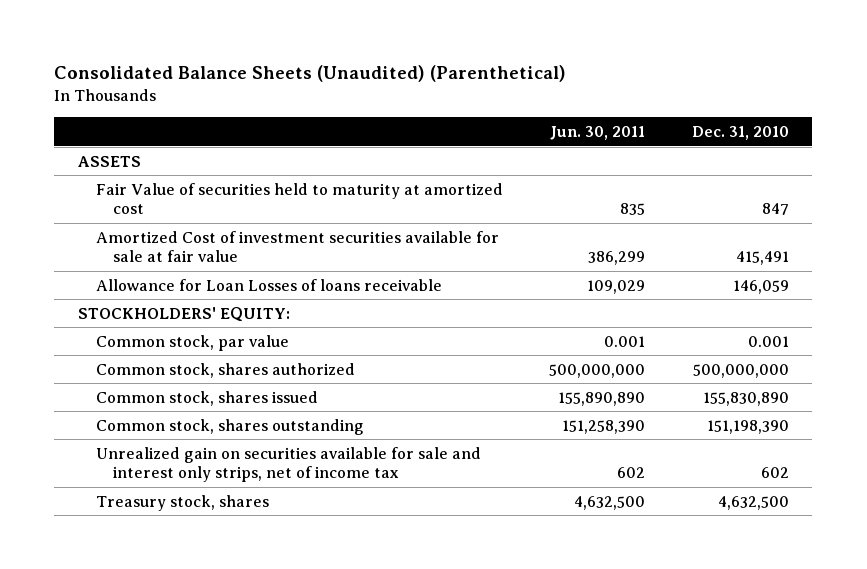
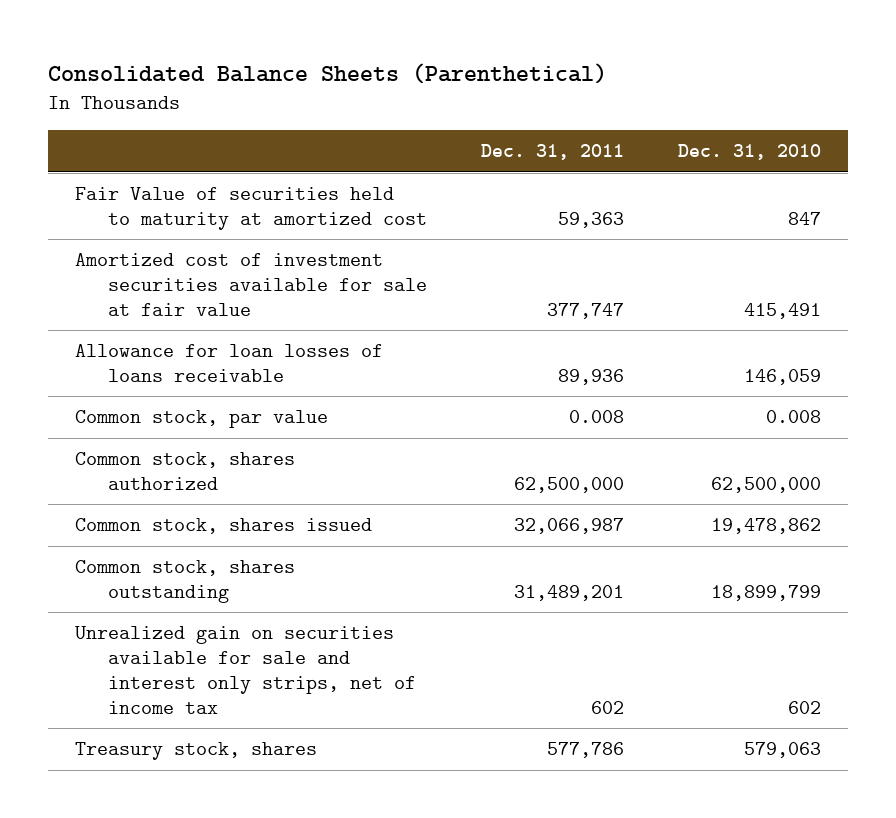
[54,65,567,83] Consolidated Balance Sheets (Unaudited) (Parenthetical) -> [47,62,607,84] Consolidated Balance Sheets (Parenthetical)
[550,126,646,141] Jun. 30, 2011 -> none
none -> [481,144,625,161] Dec. 31, 2011
[77,155,141,167] ASSETS -> none
[77,306,290,322] STOCKHOLDERS' EQUITY: -> none
[95,230,499,263] Amortized Cost of investment securities available for sale at fair value -> [74,253,428,316] Amortized cost of investment securities available for sale at fair value
[95,278,442,291] Allowance for Loan Losses of loans receivable -> [74,344,383,383] Allowance for loan losses of loans receivable
[747,335,789,347] 0.001 -> [766,410,822,424] 0.008
[692,363,789,378] 500,000,000 -> [711,477,822,494] 62,500,000
[702,391,789,406] 155,830,890 -> [711,518,822,535] 19,478,862
[706,419,789,434] 151,198,390 -> [711,585,822,602] 18,899,799
[717,495,789,510] 4,632,500 -> [744,742,822,759] 579,063

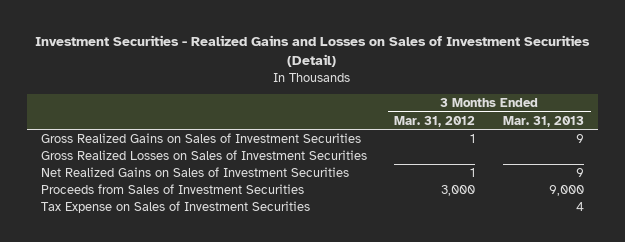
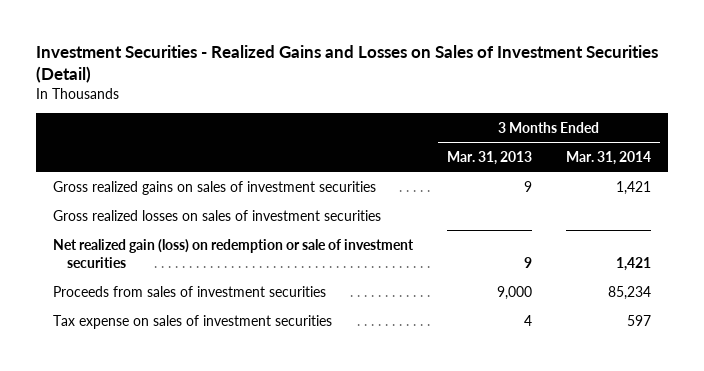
[394,115,476,127] Mar. 31, 2012 -> none
none -> [566,150,652,165] Mar. 31, 2014
[40,132,361,143] Gross Realized Gains on Sales of Investment Securities -> [52,180,376,195] Gross realized gains on sales of investment securities
[40,149,367,160] Gross Realized Losses on Sales of Investment Securities -> [52,209,381,221] Gross realized losses on sales of investment securities
[40,166,349,177] Net Realized Gains on Sales of Investment Securities -> [52,238,414,268] Net realized gain (loss) on redemption or sale of investment securities
[40,183,304,194] Proceeds from Sales of Investment Securities -> [52,285,326,297] Proceeds from sales of investment securities
[40,200,310,213] Tax Expense on Sales of Investment Securities -> [52,314,332,329] Tax expense on sales of investment securities

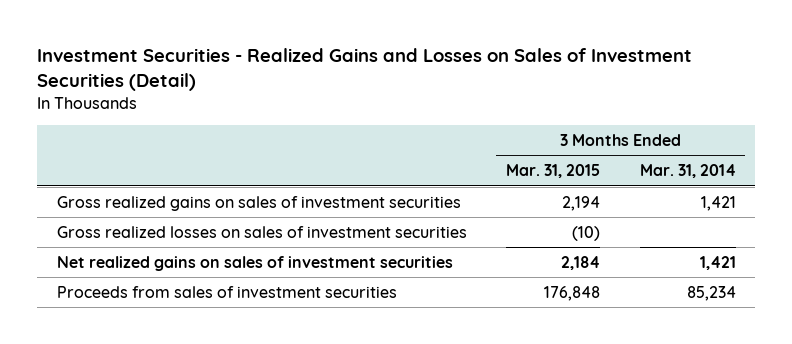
[447,150,533,165] Mar. 31, 2013 -> none
none -> [506,164,601,179] Mar. 31, 2015
[52,238,414,268] Net realized gain (loss) on redemption or sale of investment securities -> [56,255,453,271] Net realized gains on sales of investment securities
[52,314,332,329] Tax expense on sales of investment securities -> none

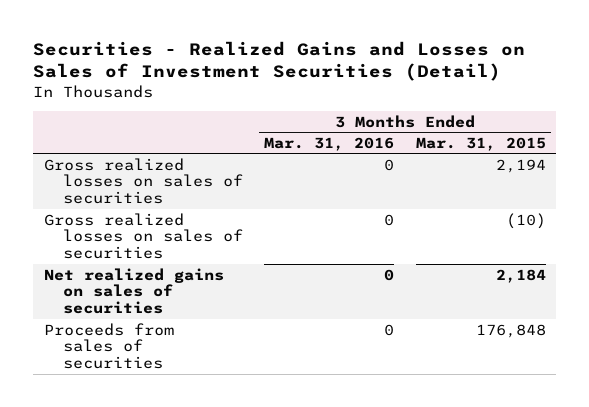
[36,48,692,92] Investment Securities - Realized Gains and Losses on Sales of Investment Securities (Detail) -> [32,41,525,82] Securities - Realized Gains and Losses on Sales of Investment Securities (Detail)
[639,164,736,179] Mar. 31, 2014 -> none
none -> [264,136,395,151] Mar. 31, 2016
[56,195,461,211] Gross realized gains on sales of investment securities -> [43,157,243,205] Gross realized losses on sales of securities
[56,225,467,238] Gross realized losses on sales of investment securities -> [43,212,243,260] Gross realized losses on sales of securities
[56,255,453,271] Net realized gains on sales of investment securities -> [43,267,224,315] Net realized gains on sales of securities
[56,285,397,298] Proceeds from sales of investment securities -> [43,322,174,370] Proceeds from sales of securities

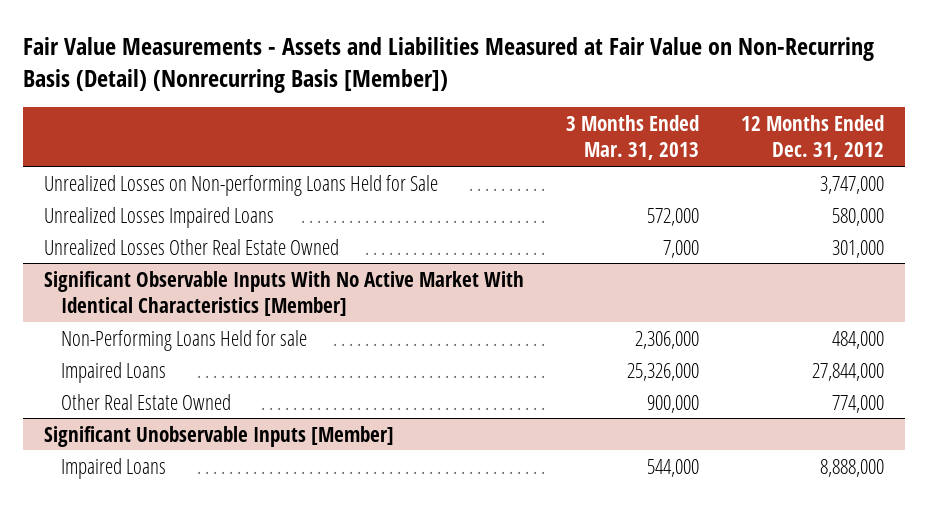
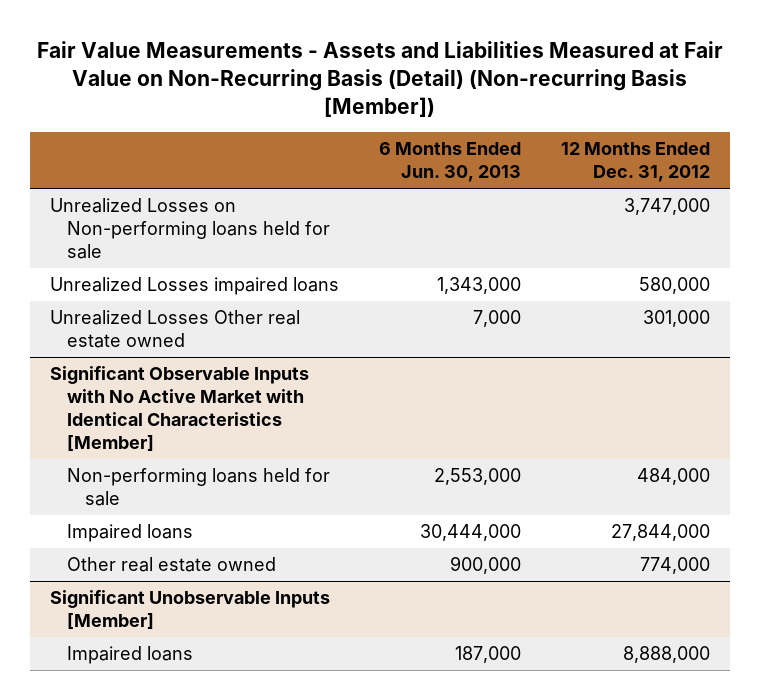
[22,36,874,93] Fair Value Measurements - Assets and Liabilities Measured at Fair Value on Non-Recurring Basis (Detail) (Nonrecurring Basis [Member]) -> [36,40,723,118] Fair Value Measurements - Assets and Liabilities Measured at Fair Value on Non-Recurring Basis (Detail) (Non-recurring Basis [Member])
[565,115,699,161] 3 Months Ended Mar. 31, 2013 -> none
none -> [378,142,521,183] 6 Months Ended Jun. 30, 2013
[43,174,438,196] Unrealized Losses on Non-performing Loans Held for Sale -> [49,198,331,259] Unrealized Losses on Non-performing loans held for sale
[43,206,274,228] Unrealized Losses Impaired Loans -> [49,277,339,296] Unrealized Losses impaired loans
[43,238,339,255] Unrealized Losses Other Real Estate Owned -> [49,310,300,348] Unrealized Losses Other real estate owned
[43,270,524,317] Significant Observable Inputs With No Active Market With Identical Characteristics [Member] -> [49,366,309,452] Significant Observable Inputs with No Active Market with Identical Characteristics [Member]
[60,329,307,351] Non-Performing Loans Held for sale -> [67,468,331,506] Non-performing loans held for sale
[60,361,166,383] Impaired Loans -> [67,524,194,543] Impaired loans
[60,393,231,410] Other Real Estate Owned -> [67,557,277,573] Other real estate owned
[60,457,166,479] Impaired Loans -> [67,646,194,665] Impaired loans

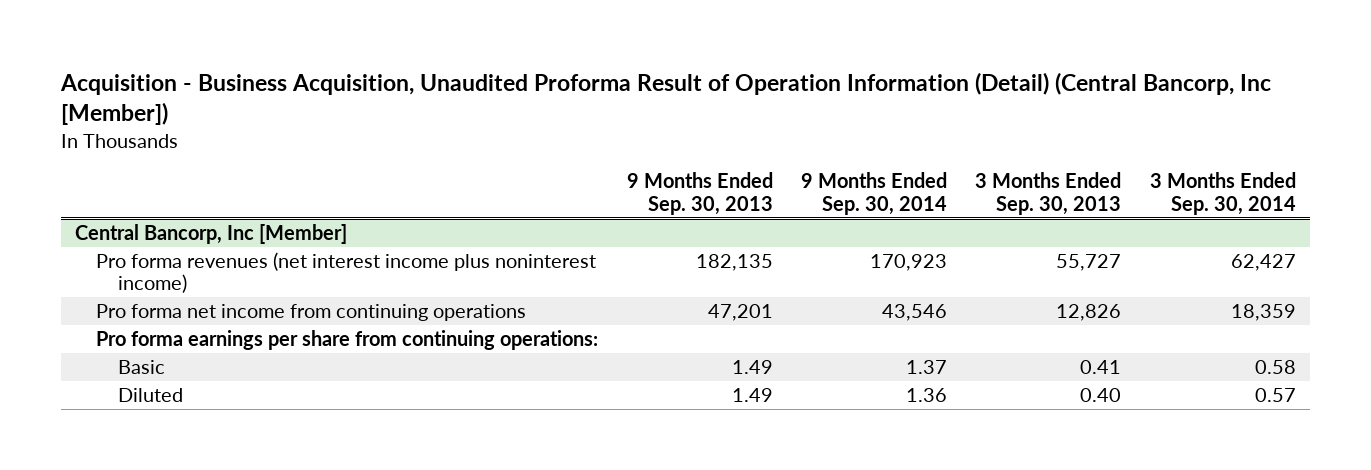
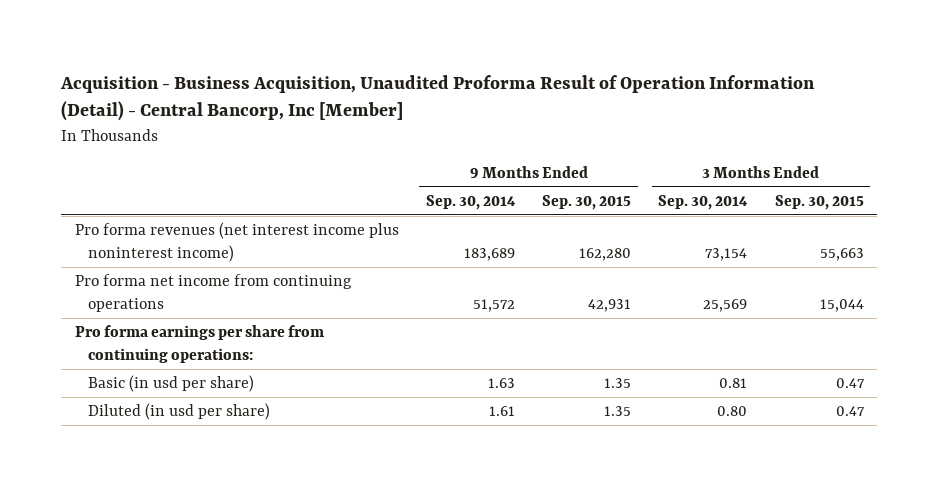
[60,72,1272,126] Acquisition - Business Acquisition, Unaudited Proforma Result of Operation Information (Detail) (Central Bancorp, Inc [Member]) -> [60,74,816,122] Acquisition - Business Acquisition, Unaudited Proforma Result of Operation Information (Detail) - Central Bancorp, Inc [Member]
[626,172,773,215] 9 Months Ended Sep. 30, 2013 -> none
[975,172,1122,215] 3 Months Ended Sep. 30, 2013 -> none
none -> [542,194,632,210] Sep. 30, 2015
none -> [774,194,864,210] Sep. 30, 2015
[75,223,348,244] Central Bancorp, Inc [Member] -> none
[870,253,948,271] 170,923 -> [463,247,515,261] 183,689
[1230,253,1296,271] 62,427 -> [705,247,748,261] 73,154
[882,303,948,321] 43,546 -> [472,298,515,312] 51,572
[1230,303,1296,321] 18,359 -> [703,298,748,312] 25,569
[117,359,165,374] Basic -> [88,375,255,393] Basic (in usd per share)
[906,359,948,374] 1.37 -> [487,378,515,389] 1.63
[1254,359,1296,374] 0.58 -> [719,378,748,389] 0.81
[117,387,183,402] Diluted -> [88,403,271,421] Diluted (in usd per share)
[906,387,948,402] 1.36 -> [488,406,515,417] 1.61
[1254,387,1296,402] 0.57 -> [717,406,748,417] 0.80

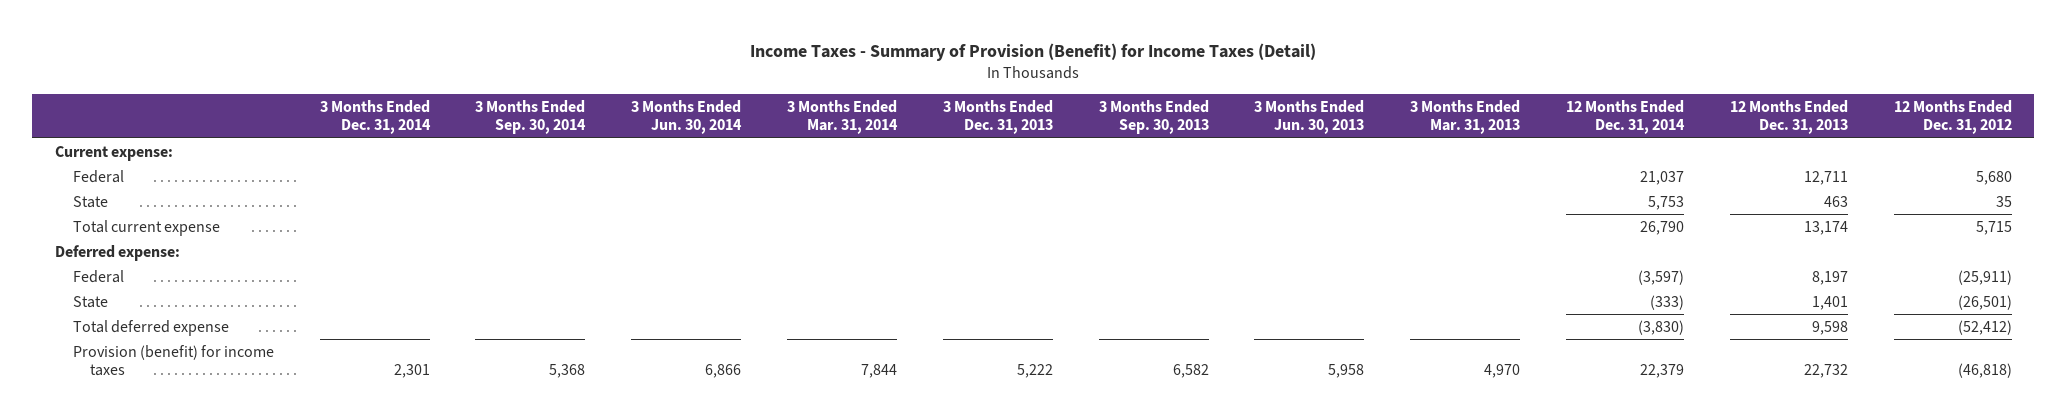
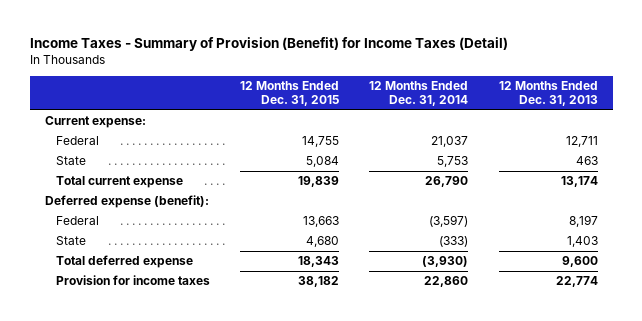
[319,99,431,135] 3 Months Ended Dec. 31, 2014 -> none
[475,99,587,135] 3 Months Ended Sep. 30, 2014 -> none
[631,99,743,135] 3 Months Ended Jun. 30, 2014 -> none
[786,99,898,135] 3 Months Ended Mar. 31, 2014 -> none
[942,99,1053,135] 3 Months Ended Dec. 31, 2013 -> none
[1098,99,1209,135] 3 Months Ended Sep. 30, 2013 -> none
[1254,99,1365,135] 3 Months Ended Jun. 30, 2013 -> none
[1410,99,1521,135] 3 Months Ended Mar. 31, 2013 -> none
[1893,99,2012,135] 12 Months Ended Dec. 31, 2012 -> none
none -> [239,80,339,106] 12 Months Ended Dec. 31, 2015
[55,244,181,261] Deferred expense: -> [44,195,209,209] Deferred expense (benefit):
[1811,295,1848,310] 1,401 -> [566,236,598,248] 1,403
[1637,319,1684,335] (3,830) -> [422,256,469,268] (3,930)
[1811,320,1848,335] 9,598 -> [561,256,598,268] 9,600
[72,344,274,377] Provision (benefit) for income taxes -> [55,275,210,286] Provision for income taxes
[1639,364,1684,379] 22,379 -> [424,276,469,288] 22,860
[1803,364,1848,379] 22,732 -> [555,276,598,288] 22,774

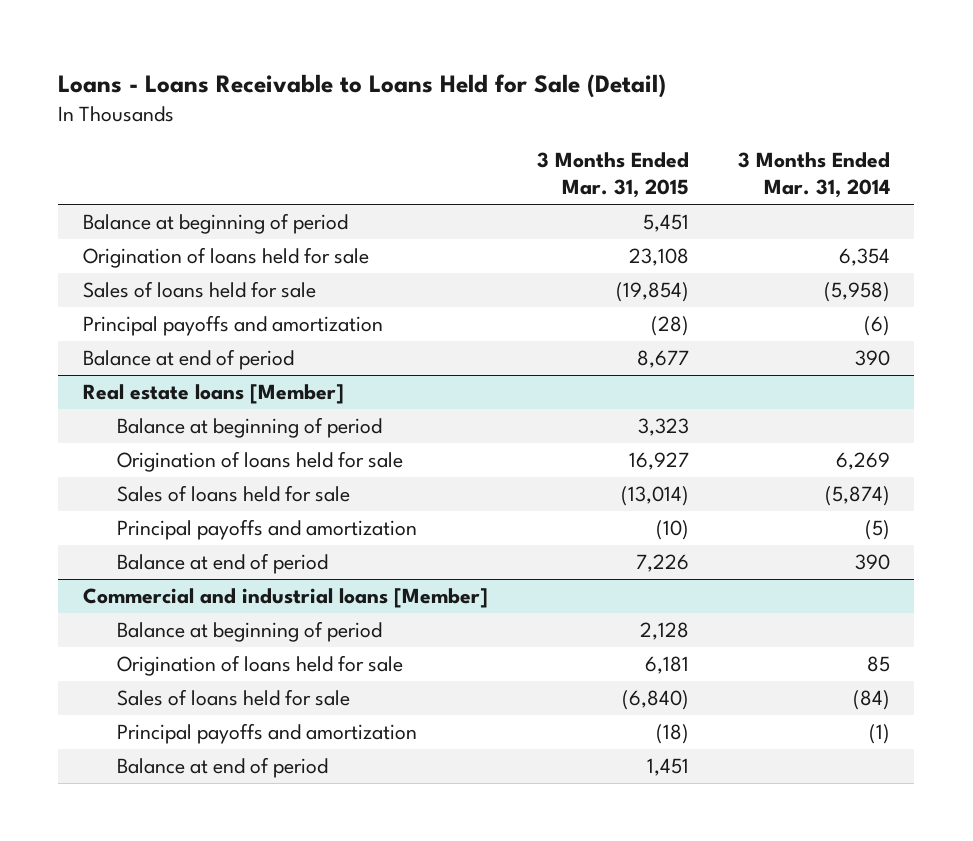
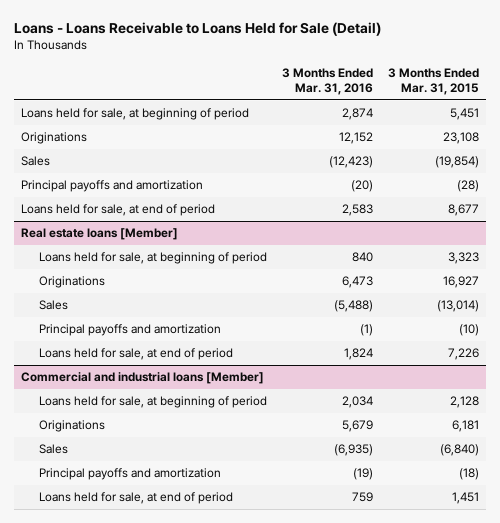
[737,152,890,199] 3 Months Ended Mar. 31, 2014 -> none
none -> [282,68,374,96] 3 Months Ended Mar. 31, 2016
[82,213,348,235] Balance at beginning of period -> [21,108,250,121] Loans held for sale, at beginning of period
[82,247,369,269] Origination of loans held for sale -> [21,132,88,145] Originations
[82,281,316,299] Sales of loans held for sale -> [21,156,51,167] Sales
[82,349,294,371] Balance at end of period -> [21,204,216,217] Loans held for sale, at end of period
[116,417,382,439] Balance at beginning of period -> [39,252,268,265] Loans held for sale, at beginning of period
[116,451,403,473] Origination of loans held for sale -> [39,276,106,289] Originations
[116,485,350,503] Sales of loans held for sale -> [39,300,69,311] Sales
[116,553,328,575] Balance at end of period -> [39,348,234,361] Loans held for sale, at end of period
[116,621,382,643] Balance at beginning of period -> [39,396,268,409] Loans held for sale, at beginning of period
[116,655,403,677] Origination of loans held for sale -> [39,420,106,433] Originations
[116,689,350,707] Sales of loans held for sale -> [39,444,69,455] Sales
[116,757,328,779] Balance at end of period -> [39,492,234,505] Loans held for sale, at end of period

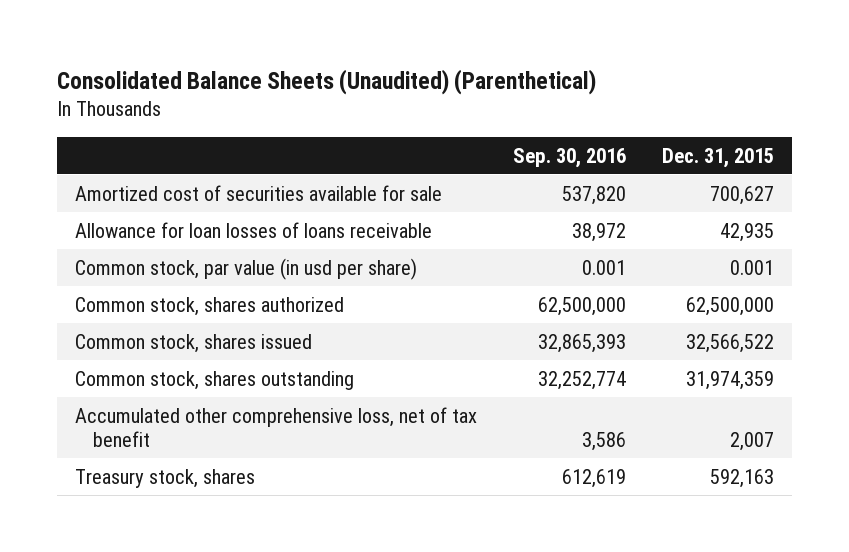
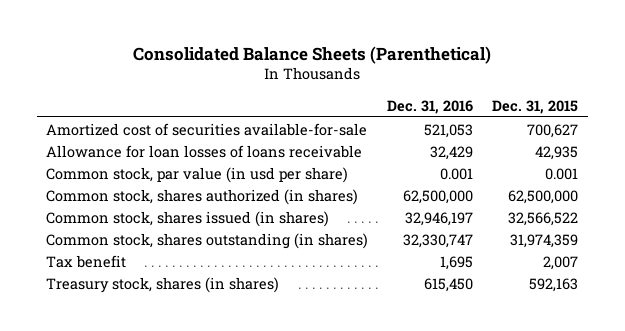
[57,68,597,95] Consolidated Balance Sheets (Unaudited) (Parenthetical) -> [133,45,492,64] Consolidated Balance Sheets (Parenthetical)
[513,147,627,168] Sep. 30, 2016 -> none
none -> [387,99,474,114] Dec. 31, 2016
[75,184,443,201] Amortized cost of securities available for sale -> [46,122,368,136] Amortized cost of securities available-for-sale
[75,296,345,316] Common stock, shares authorized -> [46,188,359,205] Common stock, shares authorized (in shares)
[75,333,313,353] Common stock, shares issued -> [46,210,330,227] Common stock, shares issued (in shares)
[75,370,355,390] Common stock, shares outstanding -> [46,232,369,249] Common stock, shares outstanding (in shares)
[75,406,478,447] Accumulated other comprehensive loss, net of tax benefit -> [46,254,127,268] Tax benefit
[75,468,256,488] Treasury stock, shares -> [46,276,280,293] Treasury stock, shares (in shares)

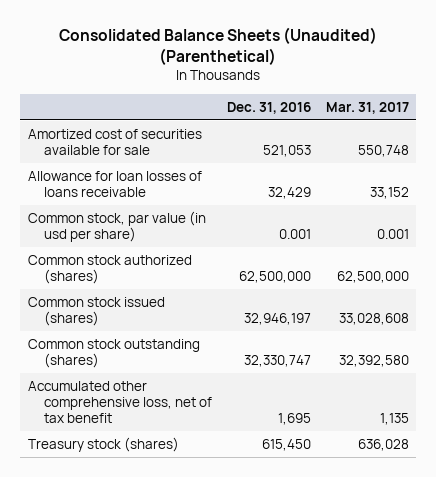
[133,45,492,64] Consolidated Balance Sheets (Parenthetical) -> [59,27,378,66] Consolidated Balance Sheets (Unaudited) (Parenthetical)
[492,99,579,114] Dec. 31, 2015 -> none
none -> [325,101,409,114] Mar. 31, 2017
[46,122,368,136] Amortized cost of securities available-for-sale -> [27,128,202,155] Amortized cost of securities available for sale
[46,188,359,205] Common stock, shares authorized (in shares) -> [27,254,192,284] Common stock authorized (shares)
[46,210,330,227] Common stock, shares issued (in shares) -> [27,296,165,326] Common stock issued (shares)
[46,232,369,249] Common stock, shares outstanding (in shares) -> [27,338,200,368] Common stock outstanding (shares)
[46,254,127,268] Tax benefit -> [27,380,212,423] Accumulated other comprehensive loss, net of tax benefit
[46,276,280,293] Treasury stock, shares (in shares) -> [27,436,179,452] Treasury stock (shares)

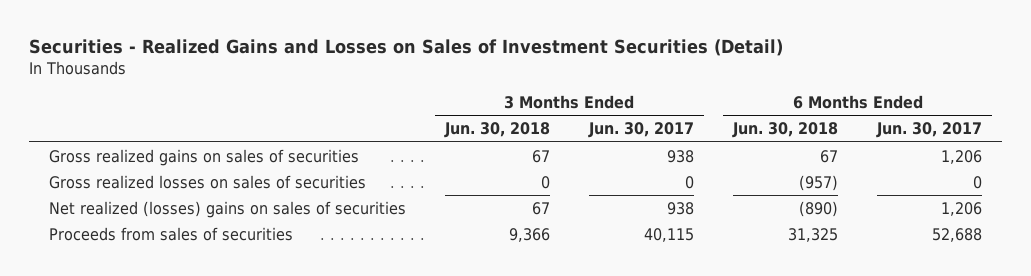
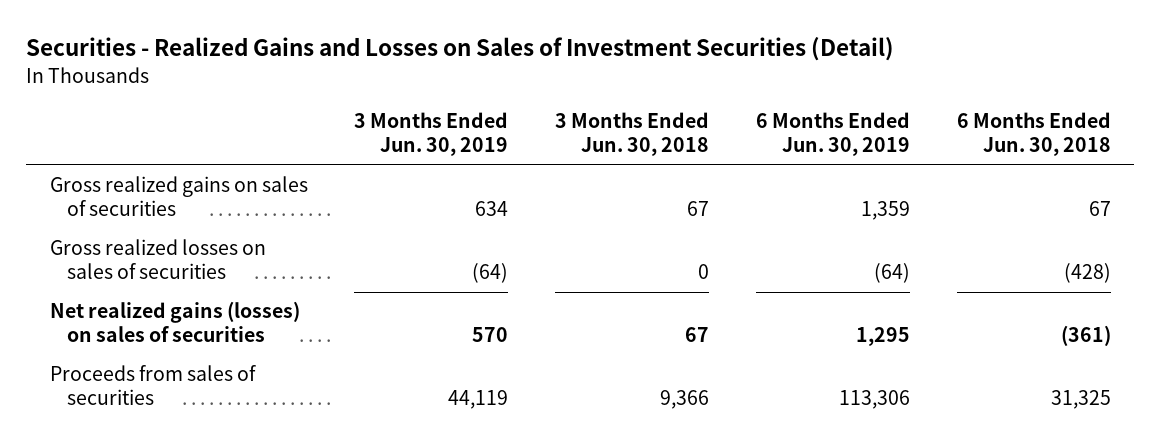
[588,122,695,139] Jun. 30, 2017 -> none
[876,122,983,139] Jun. 30, 2017 -> none
none -> [354,112,509,157] 3 Months Ended Jun. 30, 2019
none -> [756,112,911,157] 6 Months Ended Jun. 30, 2019
[799,174,839,191] (957) -> [1063,263,1111,284] (428)
[48,200,406,218] Net realized (losses) gains on sales of securities -> [49,301,300,343] Net realized gains (losses) on sales of securities
[799,200,839,217] (890) -> [1060,325,1111,347] (361)

